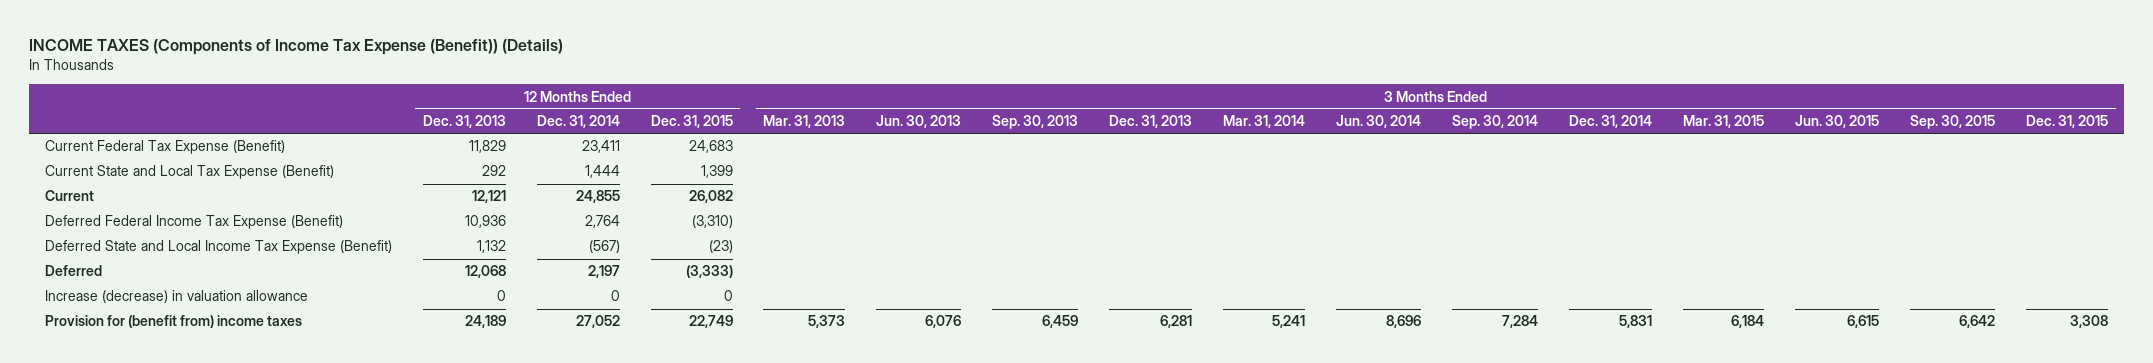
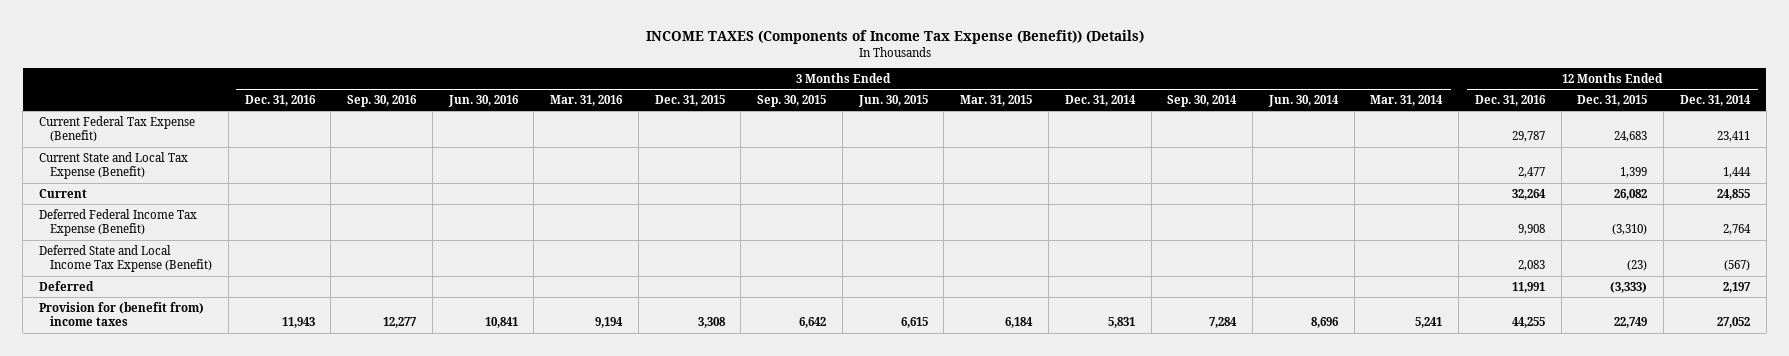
[422,115,506,129] Dec. 31, 2013 -> none
[763,115,846,129] Mar. 31, 2013 -> none
[876,115,962,129] Jun. 30, 2013 -> none
[992,115,1079,130] Sep. 30, 2013 -> none
[1109,115,1193,129] Dec. 31, 2013 -> none
none -> [244,95,316,107] Dec. 31, 2016
none -> [347,95,418,108] Sep. 30, 2016
none -> [447,95,519,108] Jun. 30, 2016
none -> [550,95,624,107] Mar. 31, 2016
none -> [1474,95,1546,107] Dec. 31, 2016
[44,290,308,304] Increase (decrease) in valuation allowance -> none

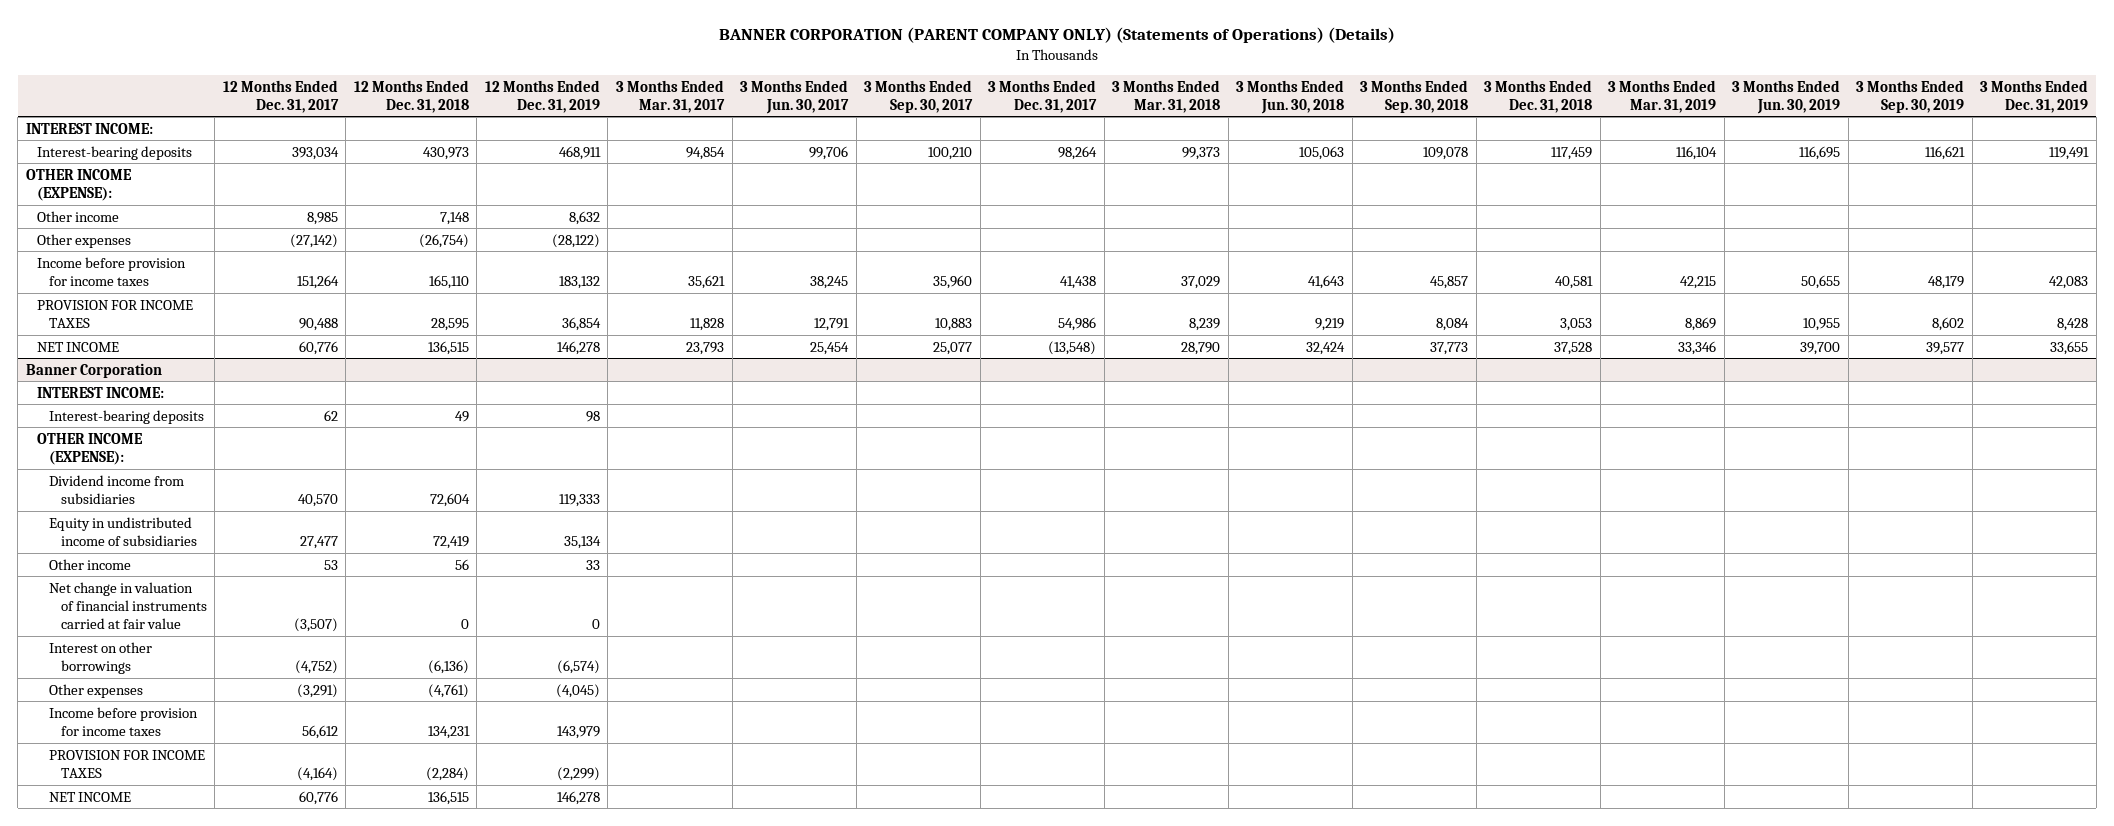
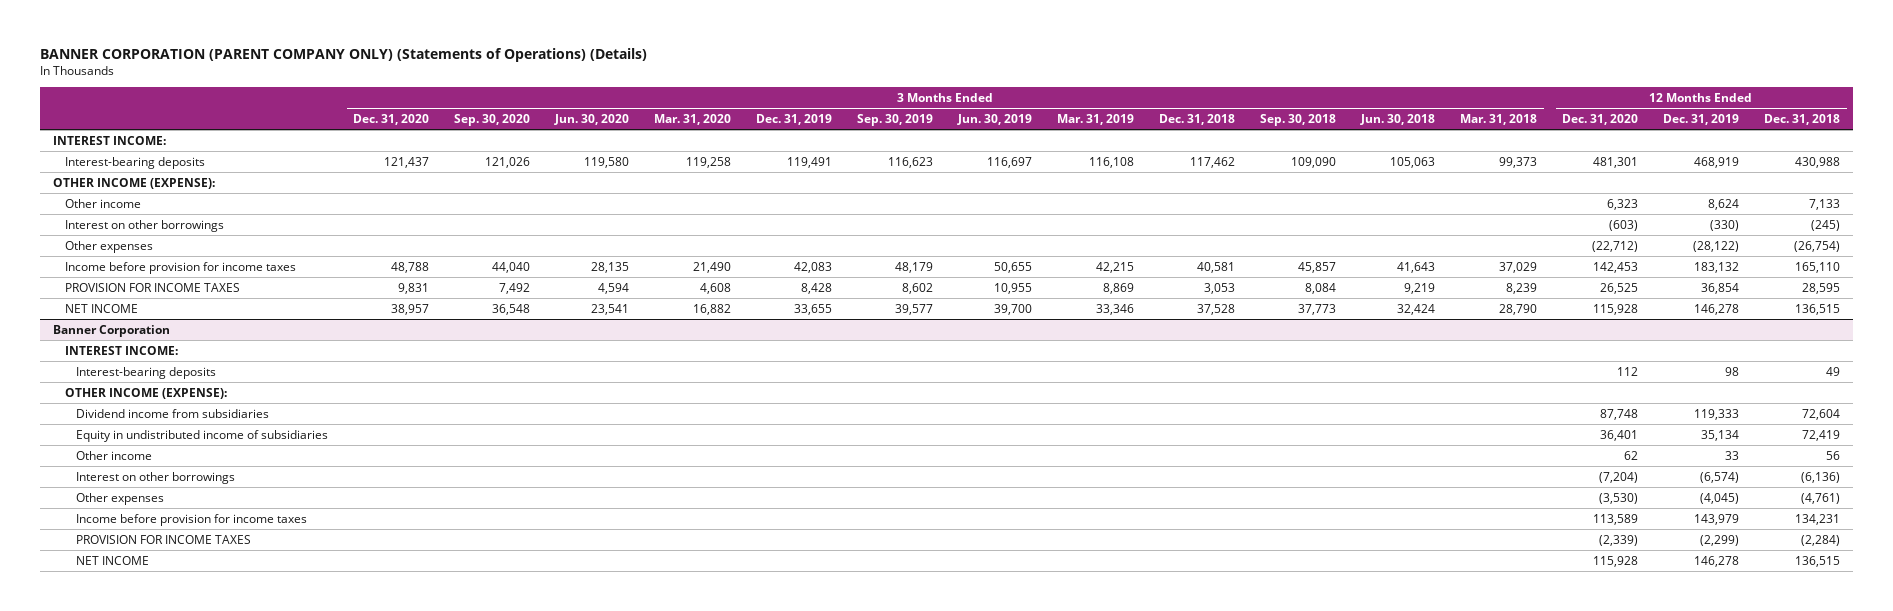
[222,79,339,113] 12 Months Ended Dec. 31, 2017 -> none
[616,79,726,113] 3 Months Ended Mar. 31, 2017 -> none
[740,79,850,114] 3 Months Ended Jun. 30, 2017 -> none
[864,79,974,113] 3 Months Ended Sep. 30, 2017 -> none
[988,79,1098,113] 3 Months Ended Dec. 31, 2017 -> none
none -> [353,114,430,126] Dec. 31, 2020
none -> [454,114,531,127] Sep. 30, 2020
none -> [554,114,630,126] Jun. 30, 2020
none -> [654,114,732,126] Mar. 31, 2020
none -> [1562,114,1639,126] Dec. 31, 2020
[422,146,469,160] 430,973 -> [1795,156,1841,168] 430,988
[558,145,601,160] 468,911 -> [1694,156,1740,168] 468,919
[1423,146,1469,160] 109,078 -> [1291,156,1337,168] 109,090
[1551,146,1593,160] 117,459 -> [1190,156,1236,168] 117,462
[1676,145,1718,160] 116,104 -> [1089,156,1135,168] 116,108
[1799,145,1841,160] 116,695 -> [987,156,1033,168] 116,697
[1925,145,1966,160] 116,621 -> [888,156,934,168] 116,623
[439,211,469,225] 7,148 -> [1809,198,1841,210] 7,133
[568,210,600,225] 8,632 -> [1708,198,1740,210] 8,624
none -> [64,219,224,232] Interest on other borrowings
[49,581,207,630] Net change in valuation of financial instruments carried at fair value -> none

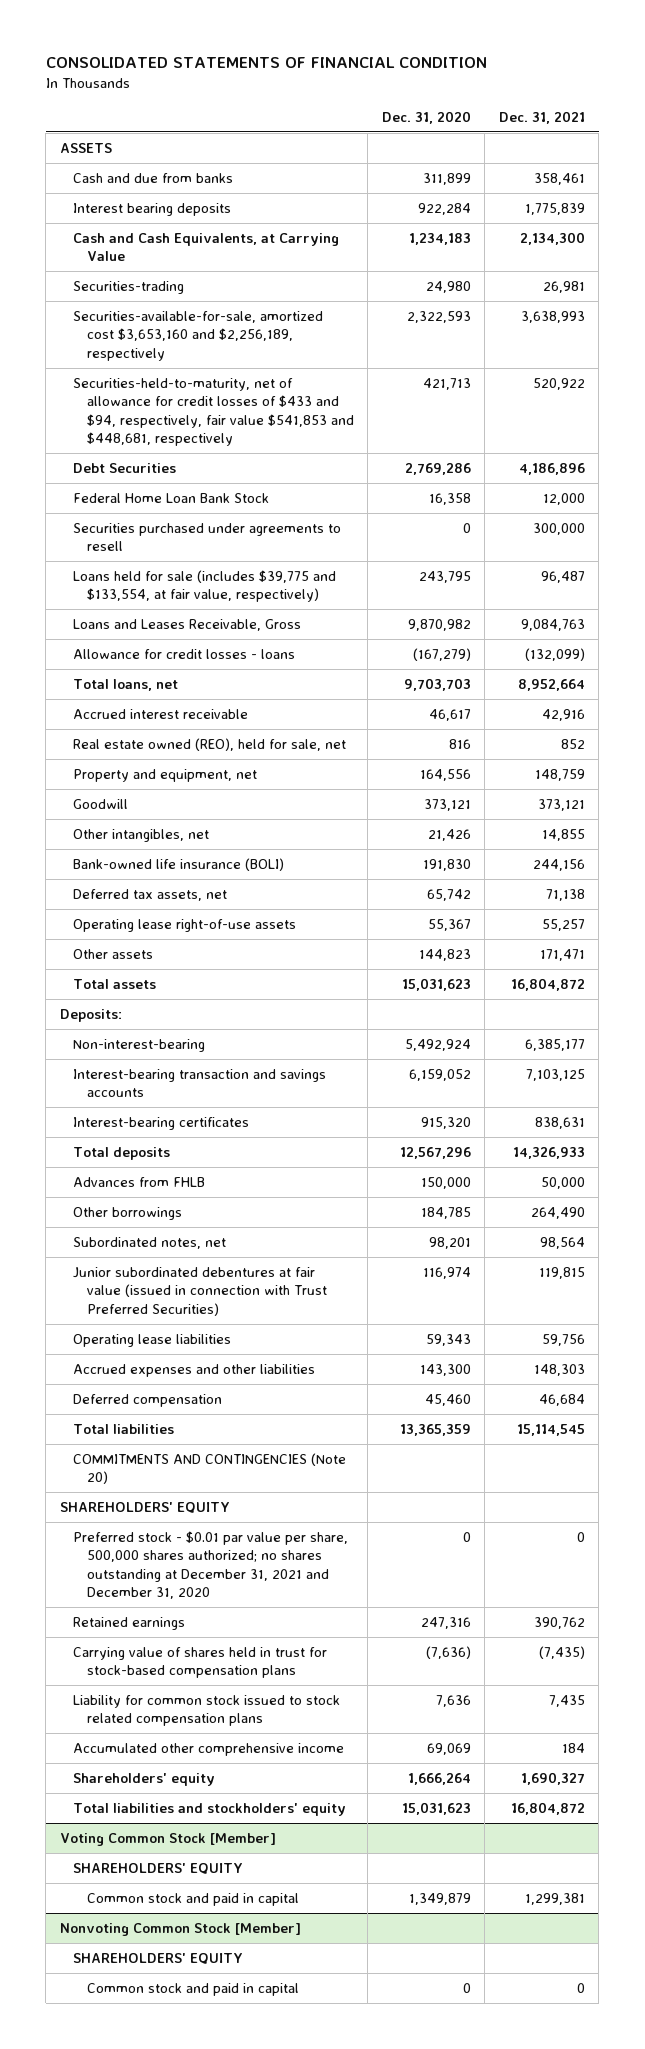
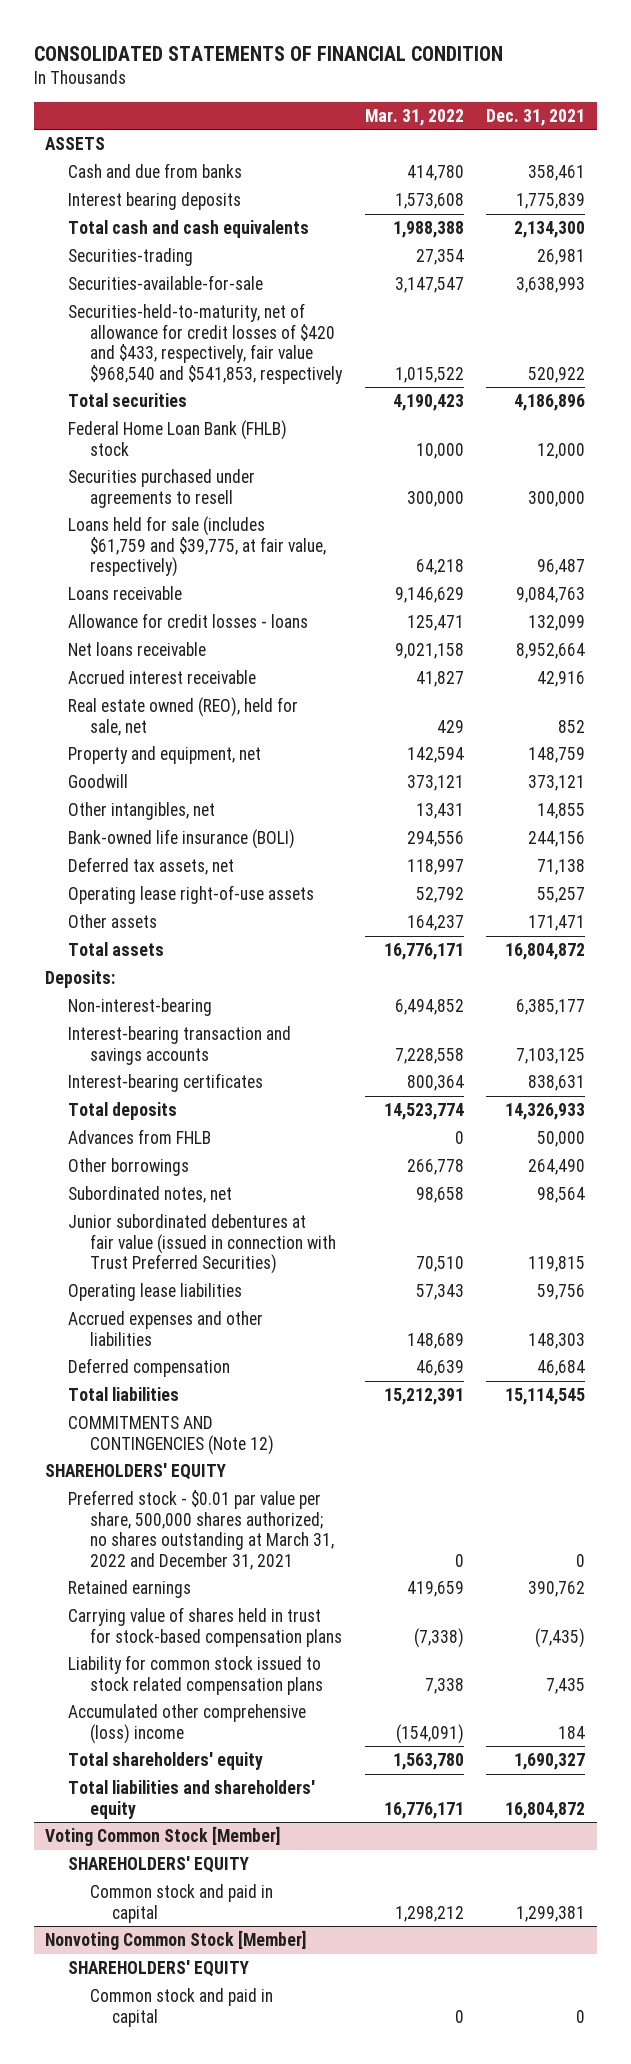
[381,110,471,124] Dec. 31, 2020 -> none
none -> [364,108,464,126] Mar. 31, 2022
[73,232,340,262] Cash and Cash Equivalents, at Carrying Value -> [67,219,309,238] Total cash and cash equivalents
[73,310,324,361] Securities-available-for-sale, amortized cost $3,653,160 and $2,256,189, respectively -> [67,274,263,290] Securities-available-for-sale
[73,377,354,447] Securities-held-to-maturity, net of allowance for credit losses of $433 and $94, respectively, fair value $541,853 and $448,681, respectively -> [67,302,343,384] Securities-held-to-maturity, net of allowance for credit losses of $420 and $433, respectively, fair value $968,540 and $541,853, respectively
[73,462,177,473] Debt Securities -> [67,392,187,407] Total securities
[73,492,270,503] Federal Home Loan Bank Stock -> [67,419,287,456] Federal Home Loan Bank (FHLB) stock
[73,569,337,603] Loans held for sale (includes $39,775 and $133,554, at fair value, respectively) -> [67,515,326,578] Loans held for sale (includes $61,759 and $39,775, at fair value, respectively)
[73,618,302,631] Loans and Leases Receivable, Gross -> [67,585,182,600] Loans receivable
[524,647,585,661] (132,099) -> [528,614,586,631] 132,099
[73,678,179,691] Total loans, net -> [67,641,206,656] Net loans receivable
[73,1452,347,1485] COMMITMENTS AND CONTINGENCIES (Note 20) -> [67,1415,274,1455] COMMITMENTS AND CONTINGENCIES (Note 12)
[73,1530,349,1600] Preferred stock - $0.01 par value per share, 500,000 shares authorized; no shares outstanding at December 31, 2021 and December 31, 2020 -> [67,1489,334,1570] Preferred stock - $0.01 par value per share, 500,000 shares authorized; no shares outstanding at March 31, 2022 and December 31, 2021
[73,1742,345,1756] Accumulated other comprehensive income -> [67,1703,306,1744] Accumulated other comprehensive (loss) income
[73,1772,216,1786] Shareholders' equity -> [67,1751,263,1770] Total shareholders' equity
[73,1802,347,1816] Total liabilities and stockholders' equity -> [67,1779,315,1819] Total liabilities and shareholders' equity

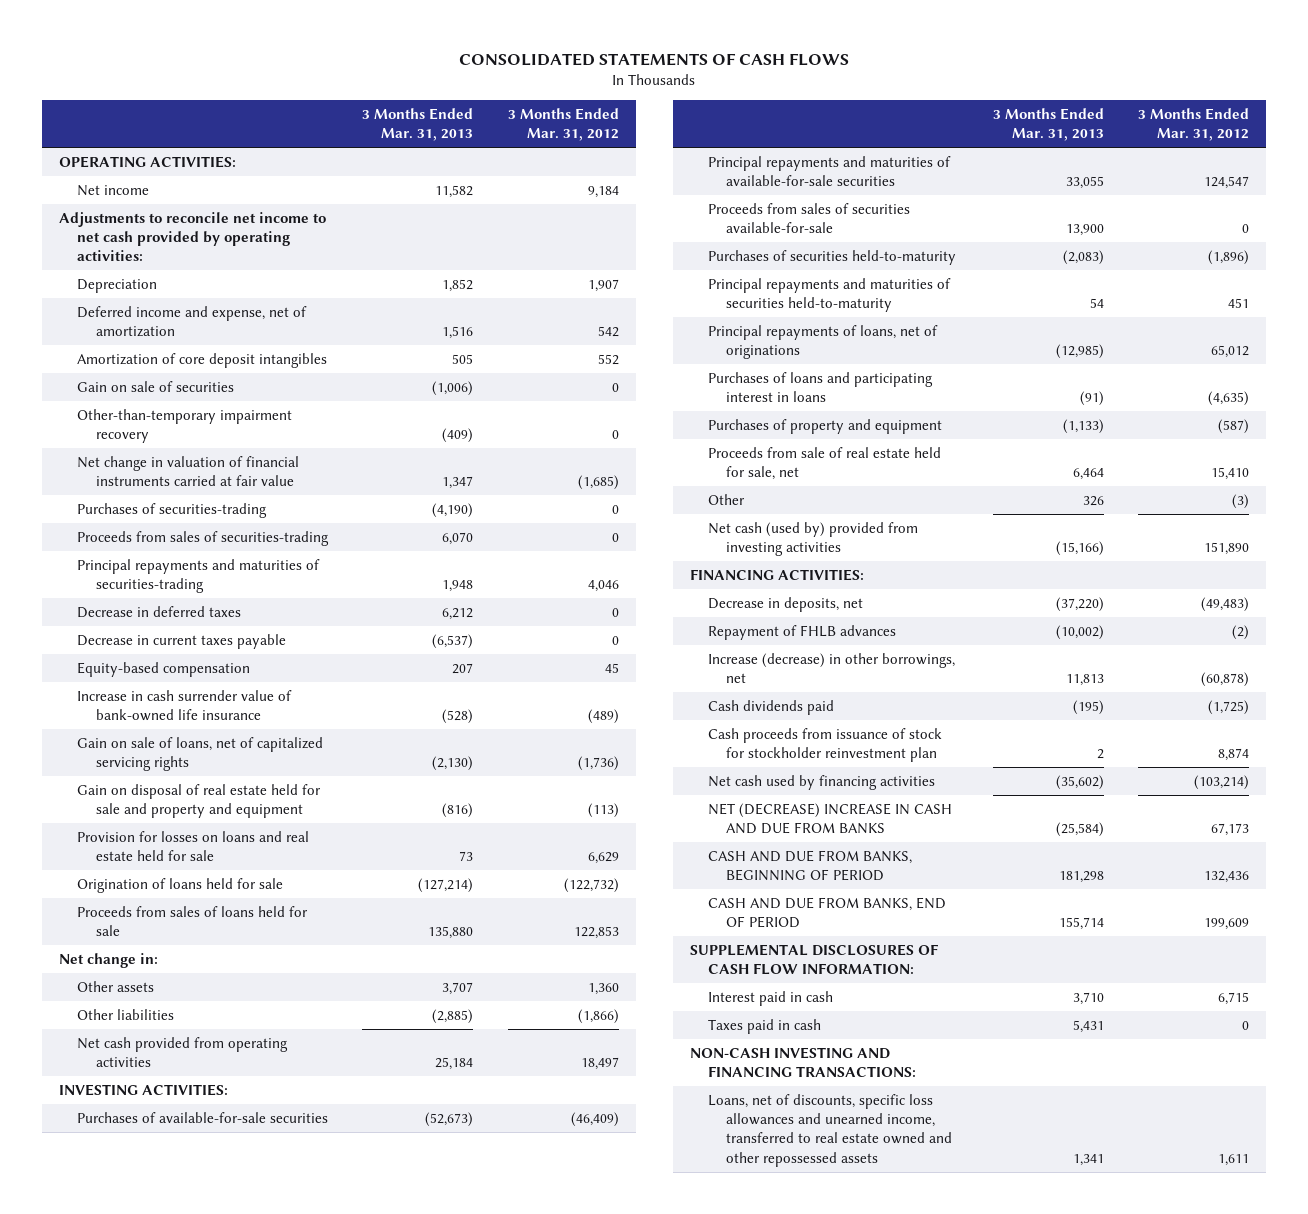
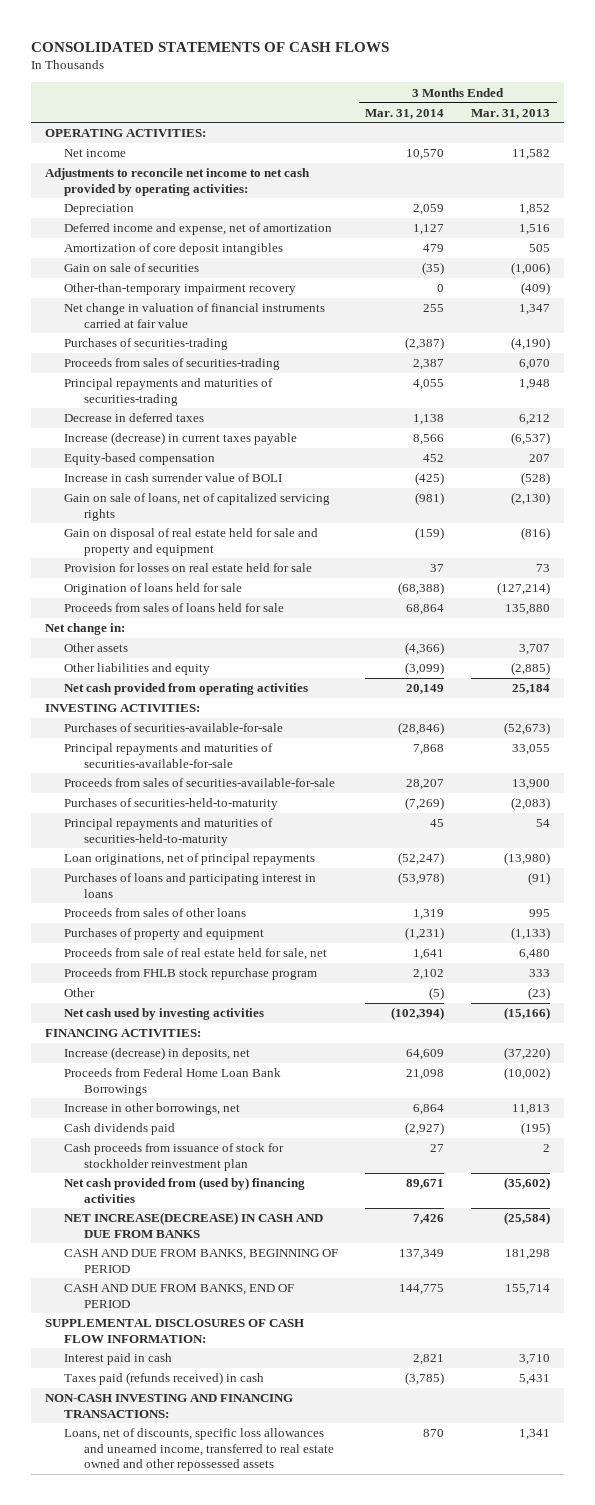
[507,107,619,142] 3 Months Ended Mar. 31, 2012 -> none
none -> [365,108,445,119] Mar. 31, 2014
[77,633,287,649] Decrease in current taxes payable -> [64,432,298,446] Increase (decrease) in current taxes payable
[77,689,293,722] Increase in cash surrender value of bank-owned life insurance -> [64,473,283,483] Increase in cash surrender value of BOLI
[77,830,310,862] Provision for losses on loans and real estate held for sale -> [64,563,313,573] Provision for losses on real estate held for sale
[77,1008,175,1020] Other liabilities -> [64,663,211,676] Other liabilities and equity
[77,1111,329,1123] Purchases of available-for-sale securities -> [64,723,284,733] Purchases of securities-available-for-sale
[708,155,952,187] Principal repayments and maturities of available-for-sale securities -> [64,743,274,768] Principal repayments and maturities of securities-available-for-sale
[708,202,911,234] Proceeds from sales of securities available-for-sale -> [64,778,336,788] Proceeds from sales of securities-available-for-sale
[708,249,957,265] Purchases of securities held-to-maturity -> [64,798,279,811] Purchases of securities-held-to-maturity
[708,277,952,313] Principal repayments and maturities of securities held-to-maturity -> [64,818,274,846] Principal repayments and maturities of securities-held-to-maturity
[708,324,939,360] Principal repayments of loans, net of originations -> [64,853,316,866] Loan originations, net of principal repayments
[1056,344,1105,360] (12,985) -> [504,852,551,866] (13,980)
none -> [64,908,247,918] Proceeds from sales of other loans
[1073,468,1105,481] 6,464 -> [519,949,551,961] 6,480
none -> [64,968,318,981] Proceeds from FHLB stock repurchase program
[1083,495,1105,506] 326 -> [528,987,551,1001] (23)
[708,521,919,557] Net cash (used by) provided from investing activities -> [64,1008,265,1021] Net cash used by investing activities
[708,624,897,640] Repayment of FHLB advances -> none
[708,596,864,612] Decrease in deposits, net -> [64,1047,251,1061] Increase (decrease) in deposits, net
none -> [64,1068,282,1096] Proceeds from Federal Home Loan Bank Borrowings
[708,652,956,684] Increase (decrease) in other borrowings, net -> [64,1103,241,1116] Increase in other borrowings, net
[708,774,936,790] Net cash used by financing activities -> [64,1177,306,1203] Net cash provided from (used by) financing activities
[708,802,953,835] NET (DECREASE) INCREASE IN CASH AND DUE FROM BANKS -> [64,1212,324,1238] NET INCREASE(DECREASE) IN CASH AND DUE FROM BANKS
[708,1018,822,1034] Taxes paid in cash -> [64,1372,265,1386] Taxes paid (refunds received) in cash

